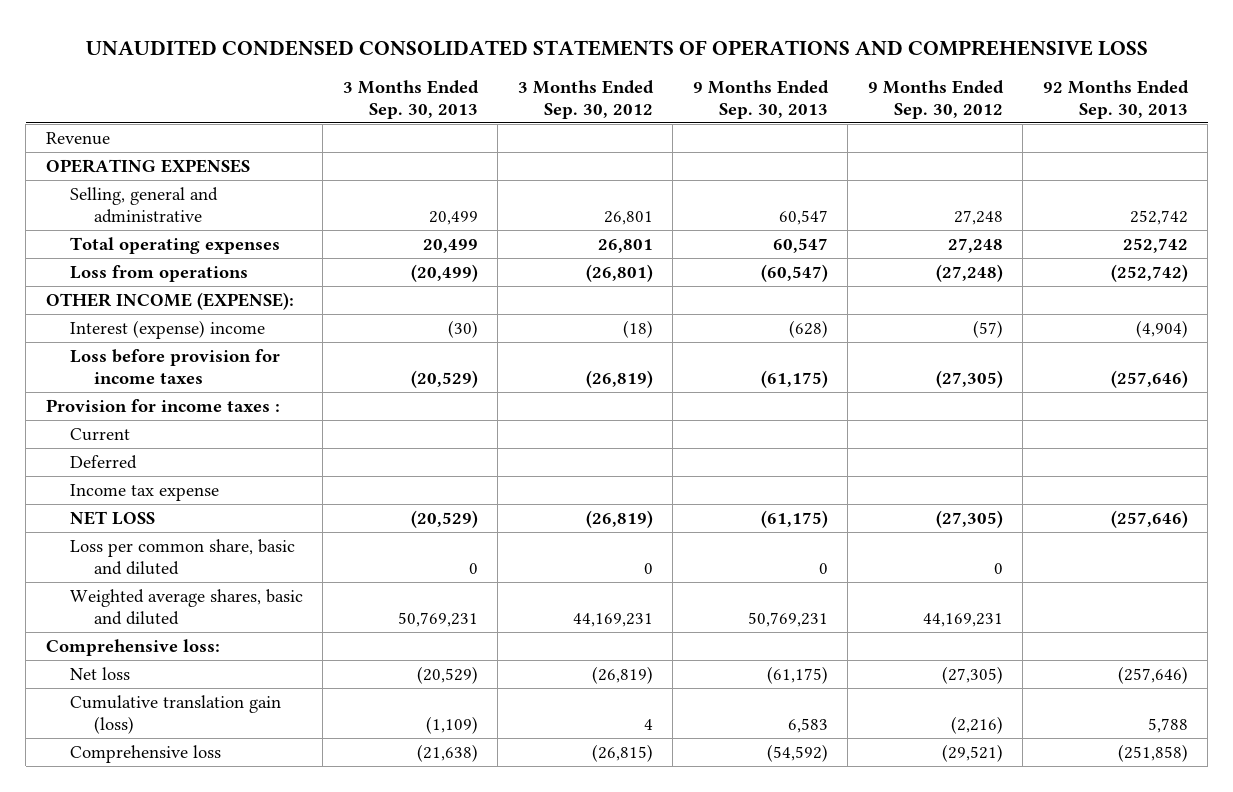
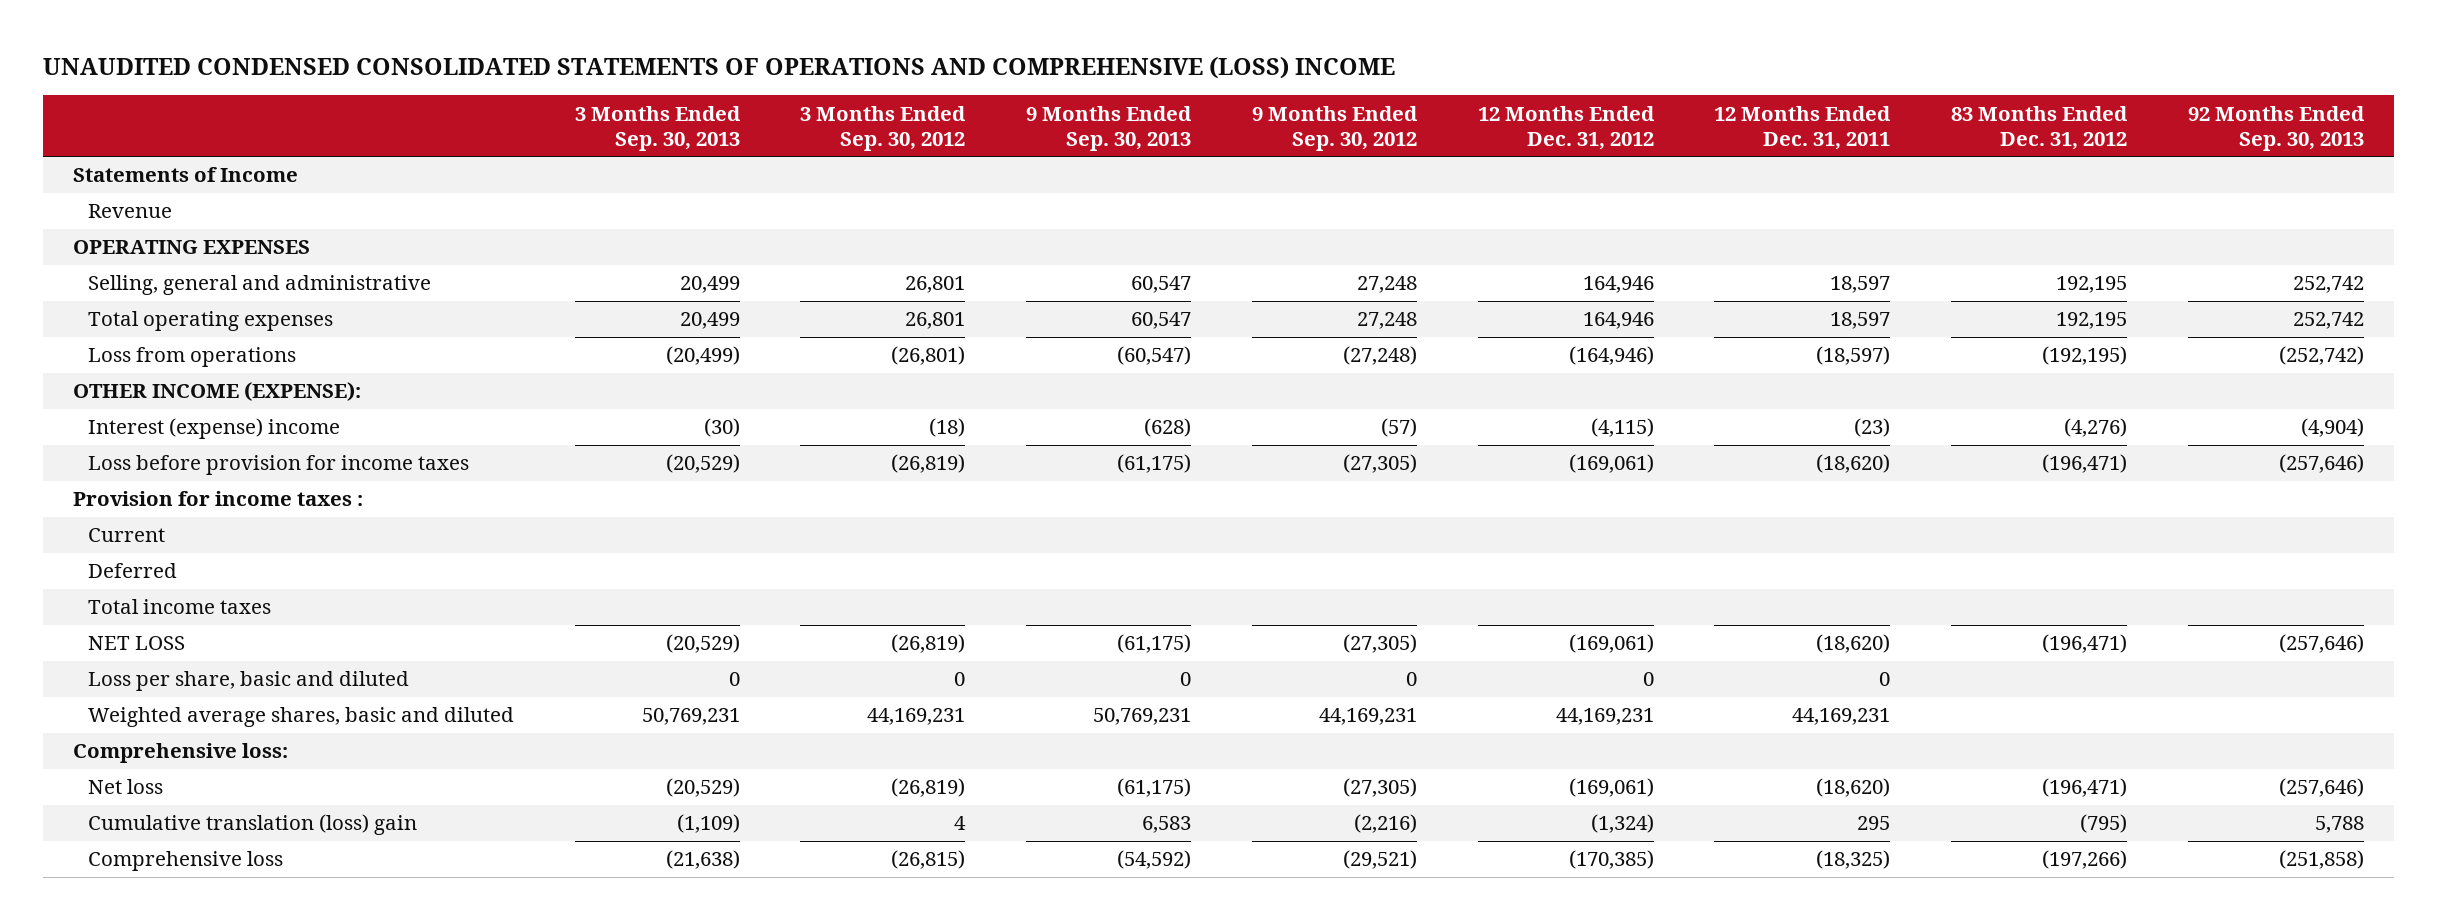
[85,39,1148,56] UNAUDITED CONDENSED CONSOLIDATED STATEMENTS OF OPERATIONS AND COMPREHENSIVE LOSS -> [42,55,1395,79] UNAUDITED CONDENSED CONSOLIDATED STATEMENTS OF OPERATIONS AND COMPREHENSIVE (LOSS) INCOME
none -> [1477,105,1655,150] 12 Months Ended Dec. 31, 2012
none -> [1714,105,1892,150] 12 Months Ended Dec. 31, 2011
none -> [1951,105,2129,150] 83 Months Ended Dec. 31, 2012
none -> [73,167,299,183] Statements of Income
[69,483,219,501] Income tax expense -> [87,599,271,615] Total income taxes
[69,538,295,575] Loss per common share, basic and diluted -> [87,671,409,692] Loss per share, basic and diluted
[69,694,281,734] Cumulative translation gain (loss) -> [87,814,417,836] Cumulative translation (loss) gain

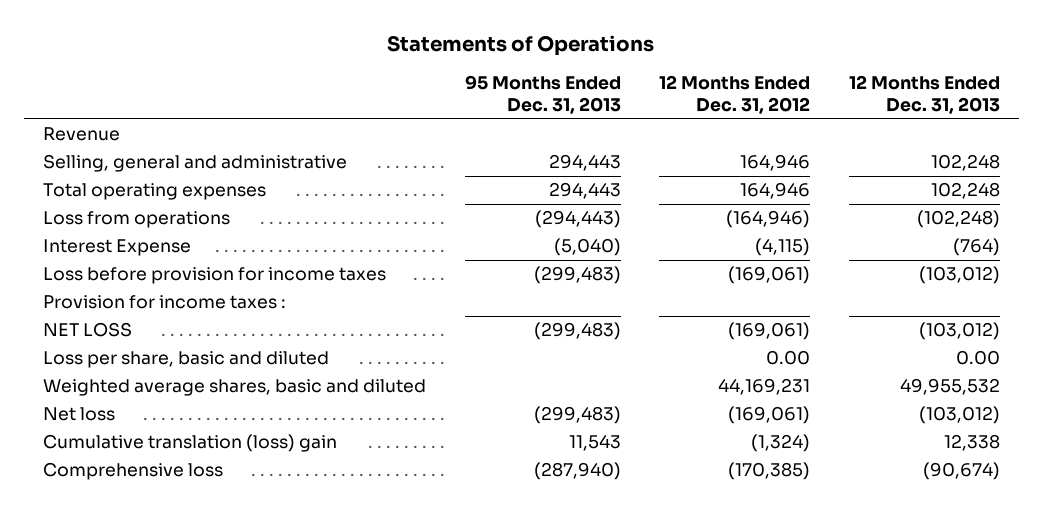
[42,55,1395,79] UNAUDITED CONDENSED CONSOLIDATED STATEMENTS OF OPERATIONS AND COMPREHENSIVE (LOSS) INCOME -> [387,35,655,57] Statements of Operations
[574,105,741,151] 3 Months Ended Sep. 30, 2013 -> none
[800,105,967,151] 3 Months Ended Sep. 30, 2012 -> none
[1026,105,1193,151] 9 Months Ended Sep. 30, 2013 -> none
[1251,105,1418,151] 9 Months Ended Sep. 30, 2012 -> none
[1714,105,1892,150] 12 Months Ended Dec. 31, 2011 -> none
[1951,105,2129,150] 83 Months Ended Dec. 31, 2012 -> none
[2187,105,2365,151] 92 Months Ended Sep. 30, 2013 -> none
none -> [464,75,621,114] 95 Months Ended Dec. 31, 2013
none -> [848,75,1000,114] 12 Months Ended Dec. 31, 2013
[73,167,299,183] Statements of Income -> none
[73,240,311,255] OPERATING EXPENSES -> none
[73,382,362,402] OTHER INCOME (EXPENSE): -> none
[87,418,340,440] Interest (expense) income -> [43,239,192,257] Interest Expense
[87,528,165,543] Current -> none
[87,563,177,579] Deferred -> none
[87,599,271,615] Total income taxes -> none
[1642,672,1654,687] 0 -> [766,350,811,366] 0.00
[73,743,289,764] Comprehensive loss: -> none

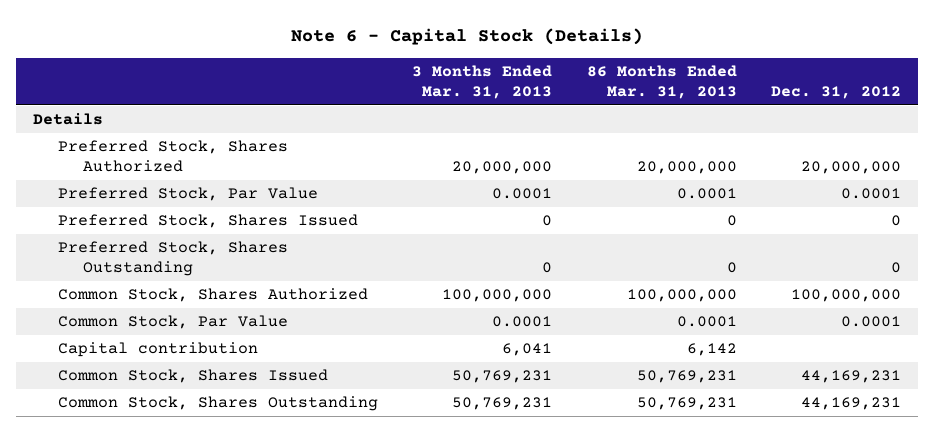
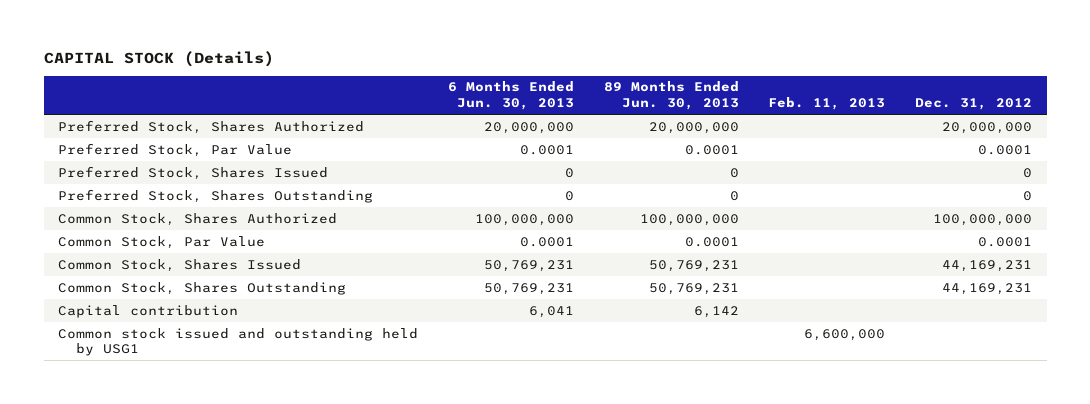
[291,28,644,46] Note 6 - Capital Stock (Details) -> [43,51,274,68] CAPITAL STOCK (Details)
[412,64,553,99] 3 Months Ended Mar. 31, 2013 -> none
[586,64,737,99] 86 Months Ended Mar. 31, 2013 -> none
none -> [448,81,575,111] 6 Months Ended Jun. 30, 2013
none -> [603,81,739,111] 89 Months Ended Jun. 30, 2013
none -> [768,97,886,111] Feb. 11, 2013
[33,113,104,126] Details -> none
[58,342,259,358] Capital contribution -> [58,304,239,318] Capital contribution
none -> [58,327,419,357] Common stock issued and outstanding held by USG1

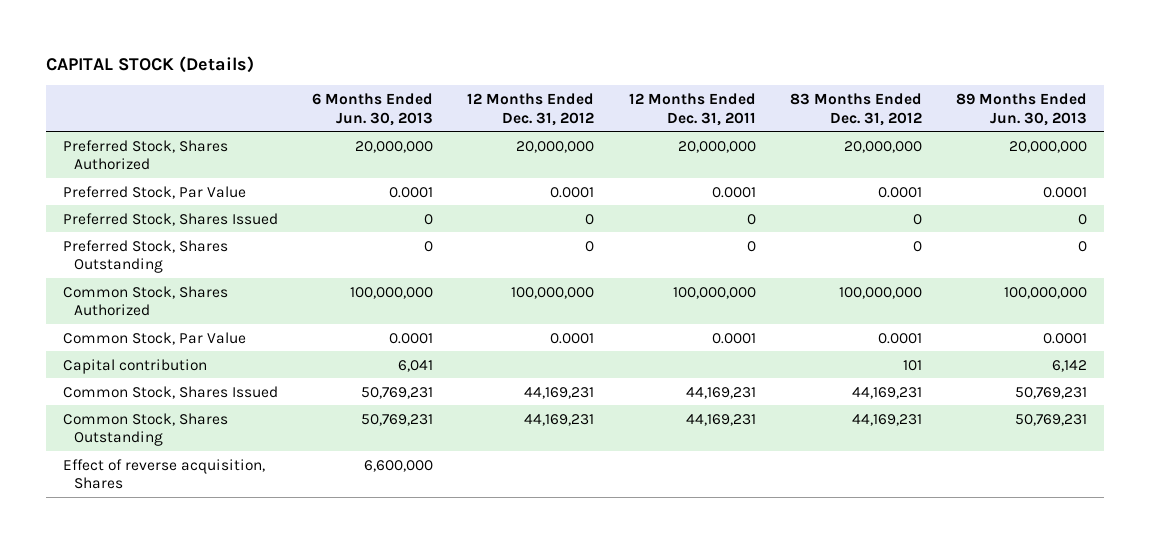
[768,97,886,111] Feb. 11, 2013 -> none
[914,98,1032,111] Dec. 31, 2012 -> none
none -> [467,92,595,126] 12 Months Ended Dec. 31, 2012
none -> [628,92,756,126] 12 Months Ended Dec. 31, 2011
none -> [789,92,922,126] 83 Months Ended Dec. 31, 2012
[58,304,239,318] Capital contribution -> [62,358,207,374] Capital contribution
[58,327,419,357] Common stock issued and outstanding held by USG1 -> none
none -> [62,458,265,490] Effect of reverse acquisition, Shares

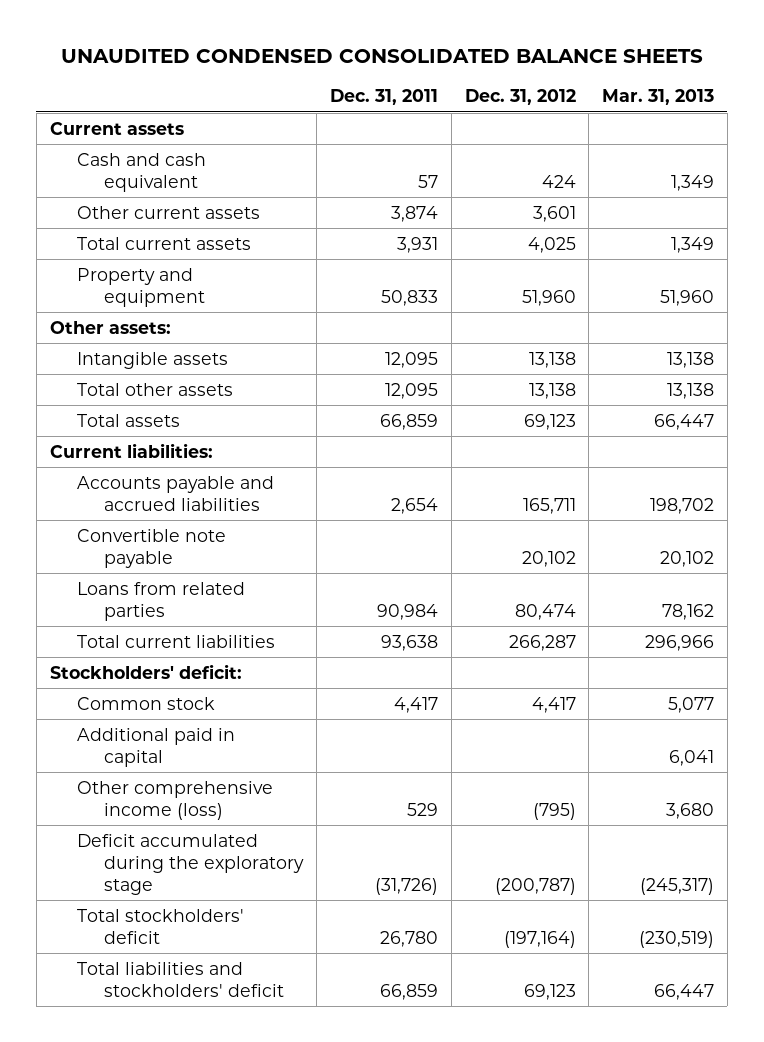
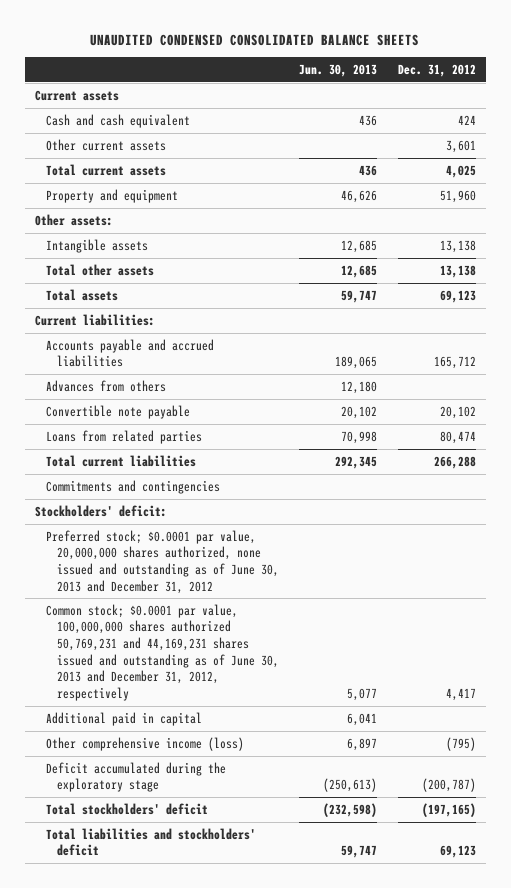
[329,89,438,106] Dec. 31, 2011 -> none
[602,89,715,106] Mar. 31, 2013 -> none
none -> [299,64,378,78] Jun. 30, 2013
[522,497,576,514] 165,711 -> [433,356,476,370] 165,712
none -> [45,379,166,392] Advances from others
[508,634,576,651] 266,287 -> [433,455,476,469] 266,288
none -> [45,479,220,494] Commitments and contingencies
none -> [45,529,279,594] Preferred stock; $0.0001 par value, 20,000,000 shares authorized, none issued and outstanding as of June 30, 2013 and December 31, 2012
[77,696,216,710] Common stock -> [45,603,279,701] Common stock; $0.0001 par value, 100,000,000 shares authorized 50,769,231 and 44,169,231 shares issued and outstanding as of June 30, 2013 and December 31, 2012, respectively
[503,930,576,948] (197,164) -> [421,802,476,817] (197,165)

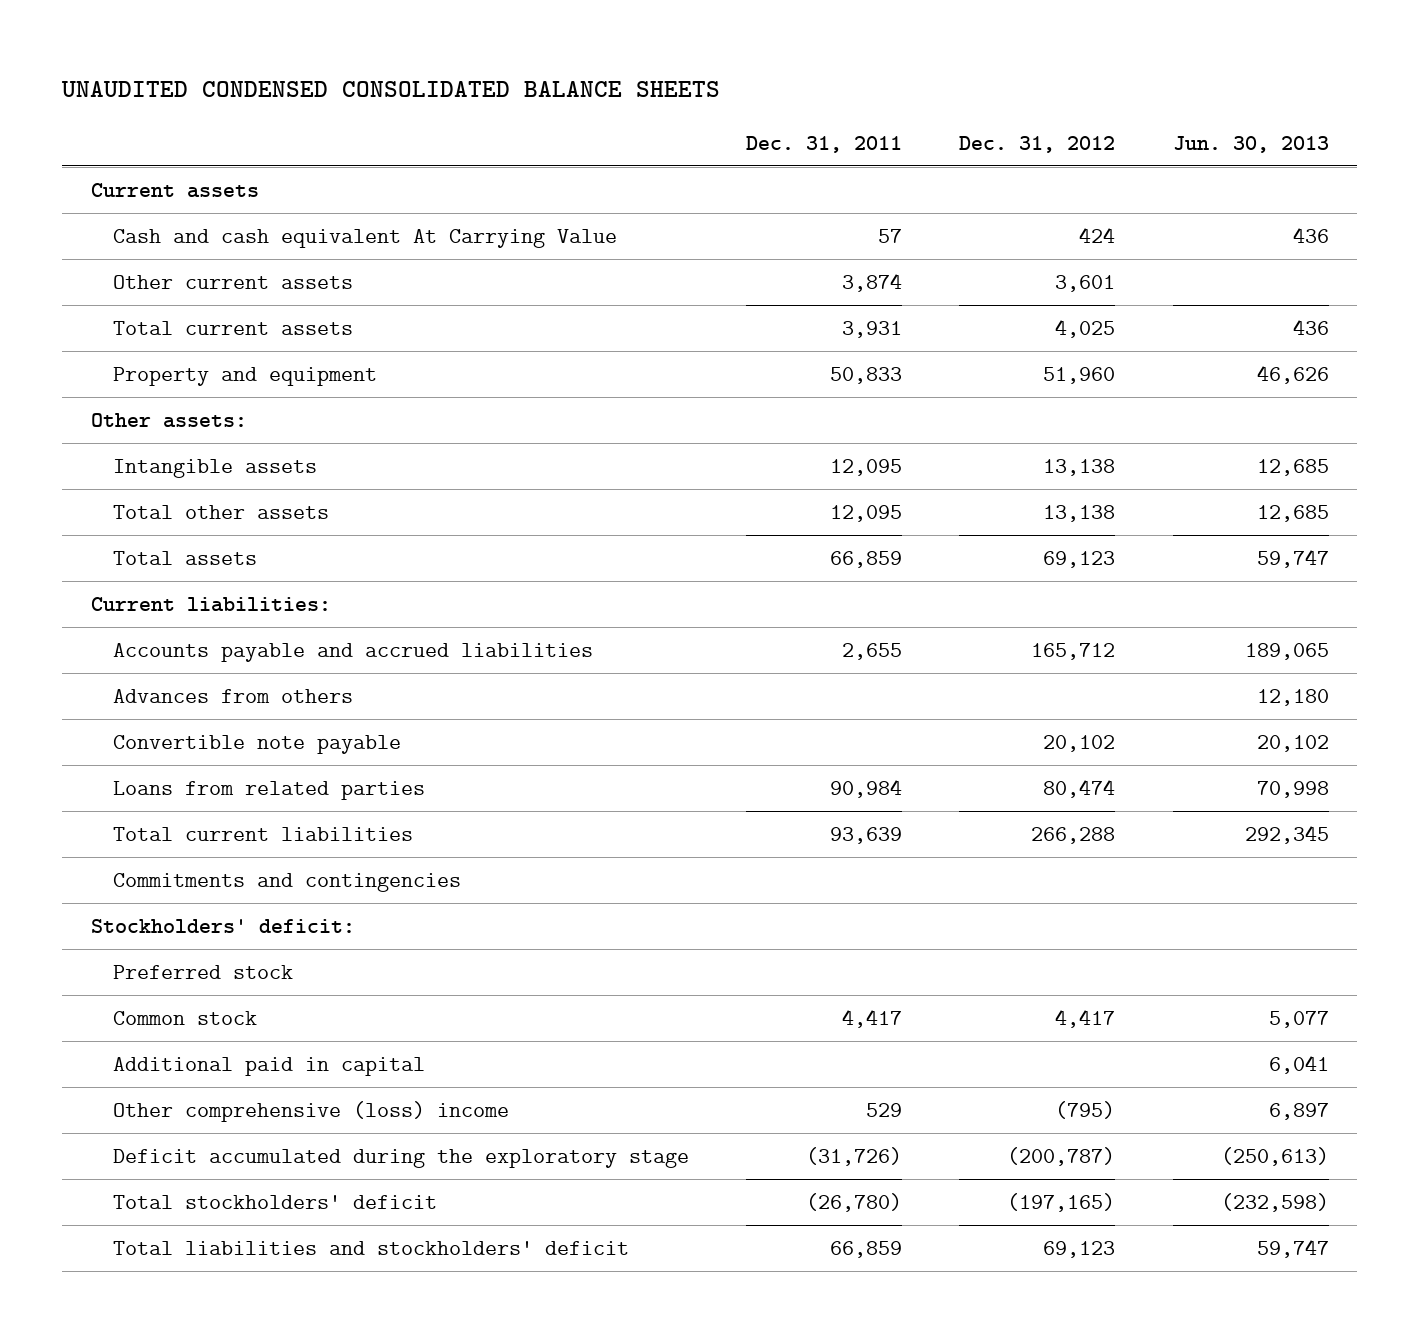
none -> [746,135,903,153] Dec. 31, 2011
[45,113,190,128] Cash and cash equivalent -> [113,228,618,248] Cash and cash equivalent At Carrying Value
[45,529,279,594] Preferred stock; $0.0001 par value, 20,000,000 shares authorized, none issued and outstanding as of June 30, 2013 and December 31, 2012 -> [113,964,294,979] Preferred stock
[45,603,279,701] Common stock; $0.0001 par value, 100,000,000 shares authorized 50,769,231 and 44,169,231 shares issued and outstanding as of June 30, 2013 and December 31, 2012, respectively -> [113,1010,258,1025] Common stock
[45,736,244,751] Other comprehensive income (loss) -> [113,1100,510,1122] Other comprehensive (loss) income

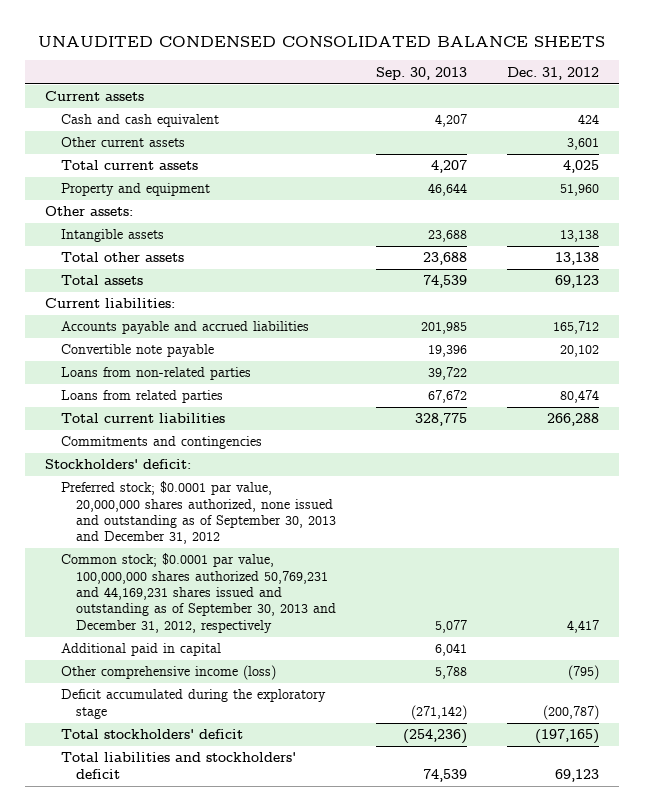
[746,135,903,153] Dec. 31, 2011 -> none
[1172,135,1329,153] Jun. 30, 2013 -> none
none -> [375,66,467,80] Sep. 30, 2013
[113,228,618,248] Cash and cash equivalent At Carrying Value -> [60,114,219,128] Cash and cash equivalent
[113,688,354,703] Advances from others -> none
none -> [60,367,251,381] Loans from non-related parties
[113,964,294,979] Preferred stock -> [60,481,336,545] Preferred stock; $0.0001 par value, 20,000,000 shares authorized, none issued and outstanding as of September 30, 2013 and December 31, 2012
[113,1010,258,1025] Common stock -> [60,553,336,633] Common stock; $0.0001 par value, 100,000,000 shares authorized 50,769,231 and 44,169,231 shares issued and outstanding as of September 30, 2013 and December 31, 2012, respectively
[113,1100,510,1122] Other comprehensive (loss) income -> [60,665,276,681] Other comprehensive income (loss)

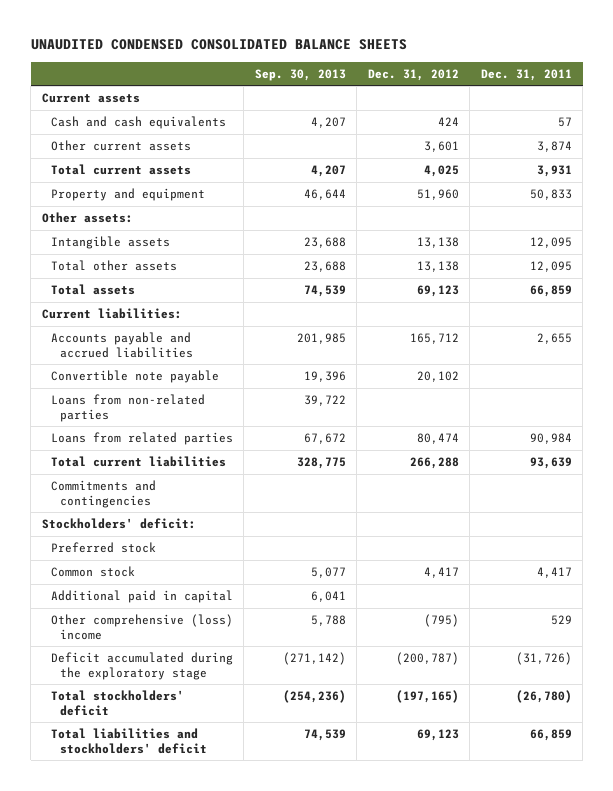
none -> [480,68,572,81] Dec. 31, 2011
[60,114,219,128] Cash and cash equivalent -> [50,116,226,130] Cash and cash equivalents
[60,481,336,545] Preferred stock; $0.0001 par value, 20,000,000 shares authorized, none issued and outstanding as of September 30, 2013 and December 31, 2012 -> [50,542,156,554] Preferred stock
[60,553,336,633] Common stock; $0.0001 par value, 100,000,000 shares authorized 50,769,231 and 44,169,231 shares issued and outstanding as of September 30, 2013 and December 31, 2012, respectively -> [50,566,135,578] Common stock
[60,665,276,681] Other comprehensive income (loss) -> [50,614,233,640] Other comprehensive (loss) income

